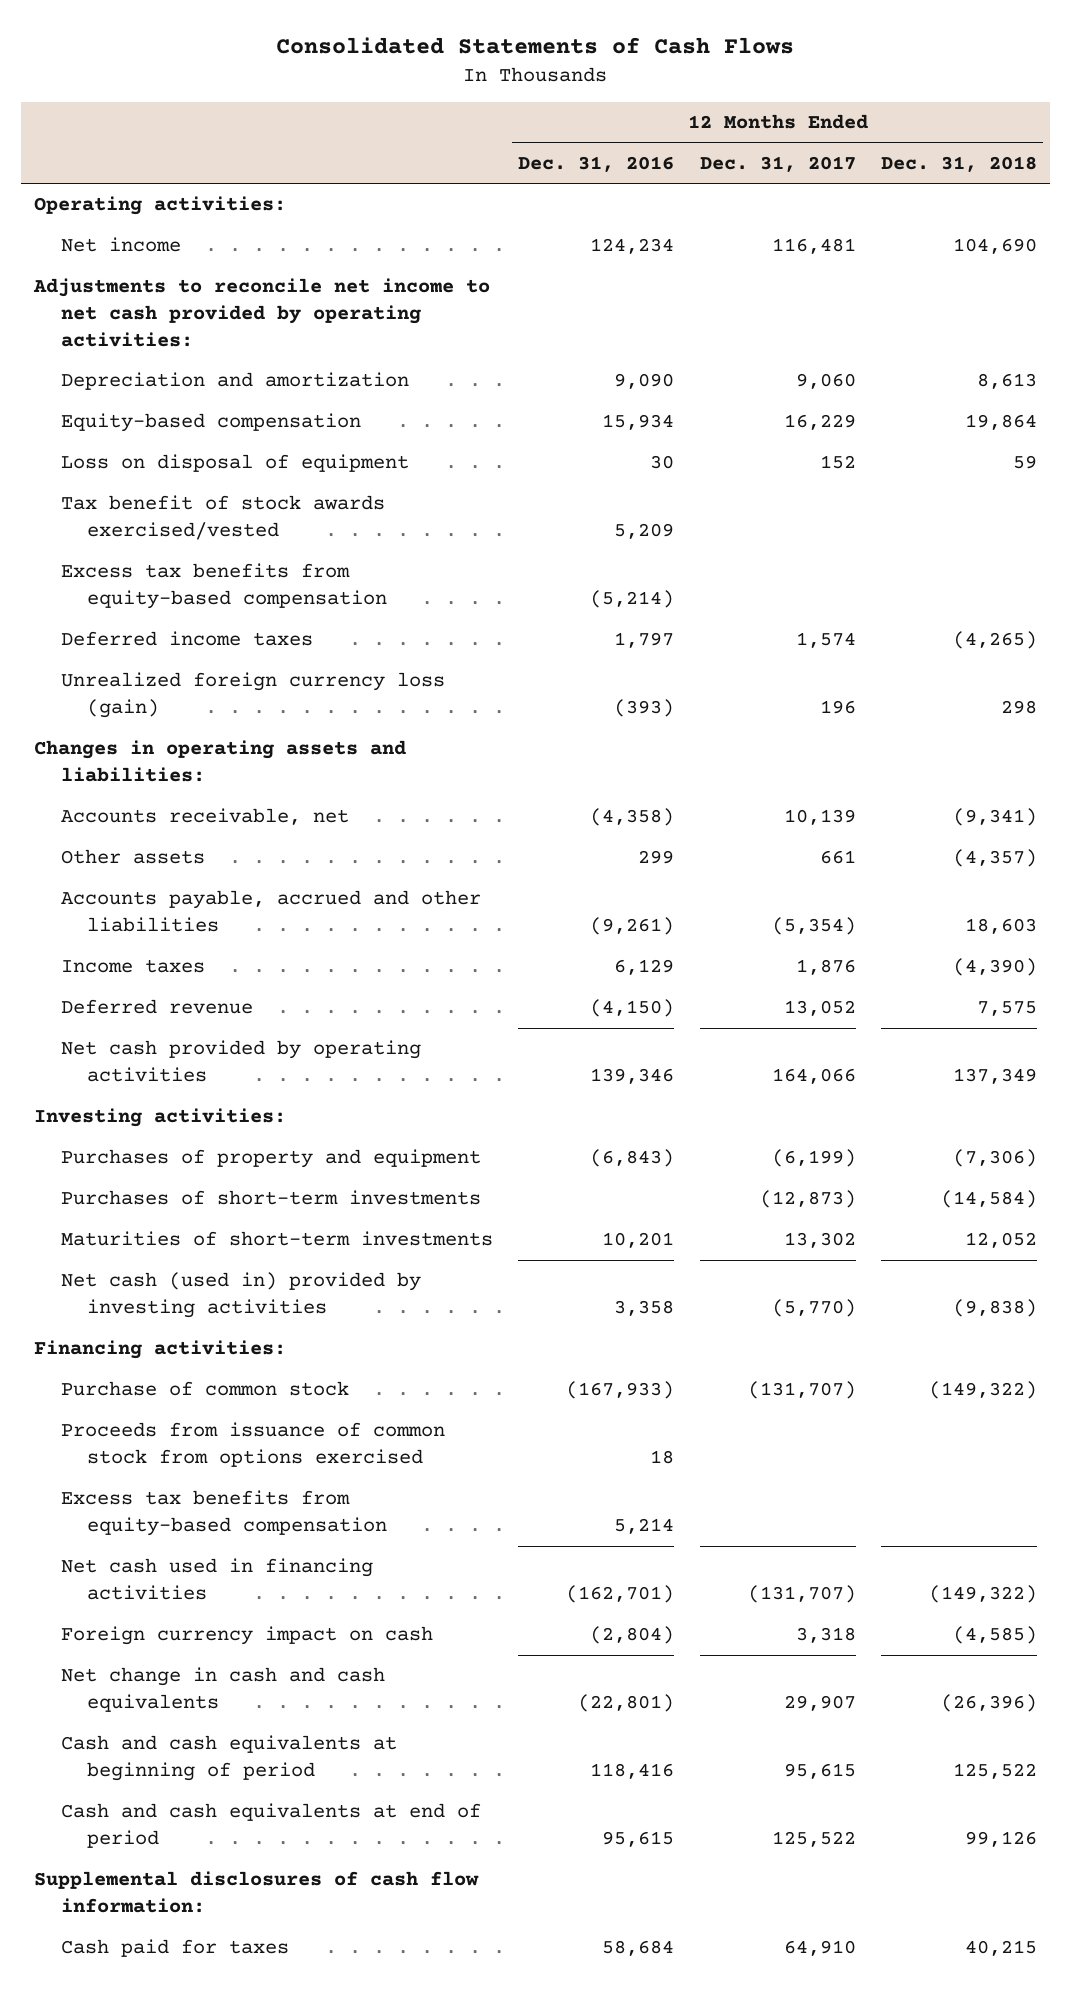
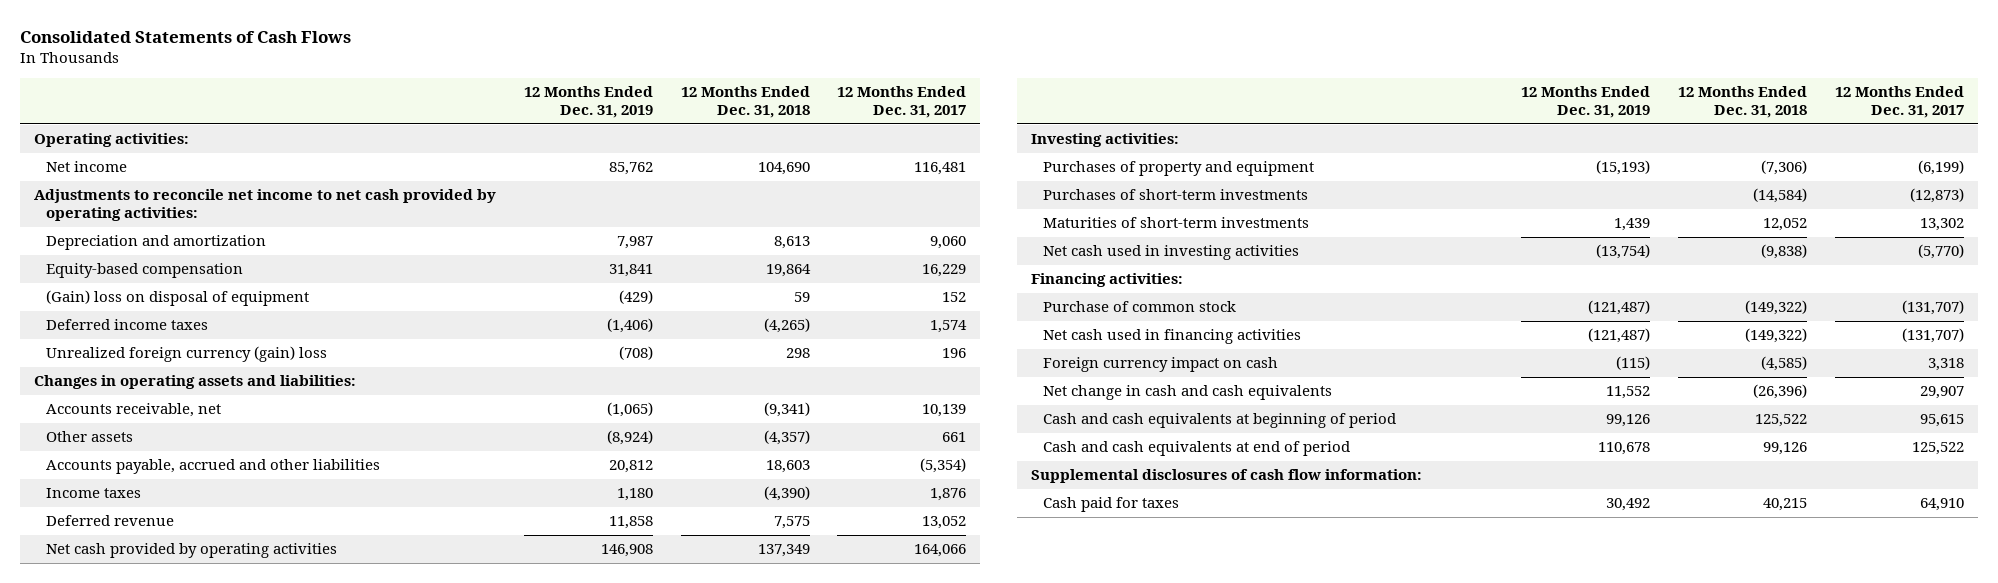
[518,155,675,172] Dec. 31, 2016 -> none
none -> [523,86,653,119] 12 Months Ended Dec. 31, 2019
[60,495,385,541] Tax benefit of stock awards exercised/vested -> none
[60,563,388,610] Excess tax benefits from equity-based compensation -> none
[60,454,409,473] Loss on disposal of equipment -> [46,290,310,307] (Gain) loss on disposal of equipment
[60,672,445,719] Unrealized foreign currency loss (gain) -> [46,346,328,363] Unrealized foreign currency (gain) loss
[60,1272,421,1319] Net cash (used in) provided by investing activities -> [1043,245,1300,261] Net cash used in investing activities
[60,1422,445,1468] Proceeds from issuance of common stock from options exercised -> none
[60,1490,388,1537] Excess tax benefits from equity-based compensation -> none

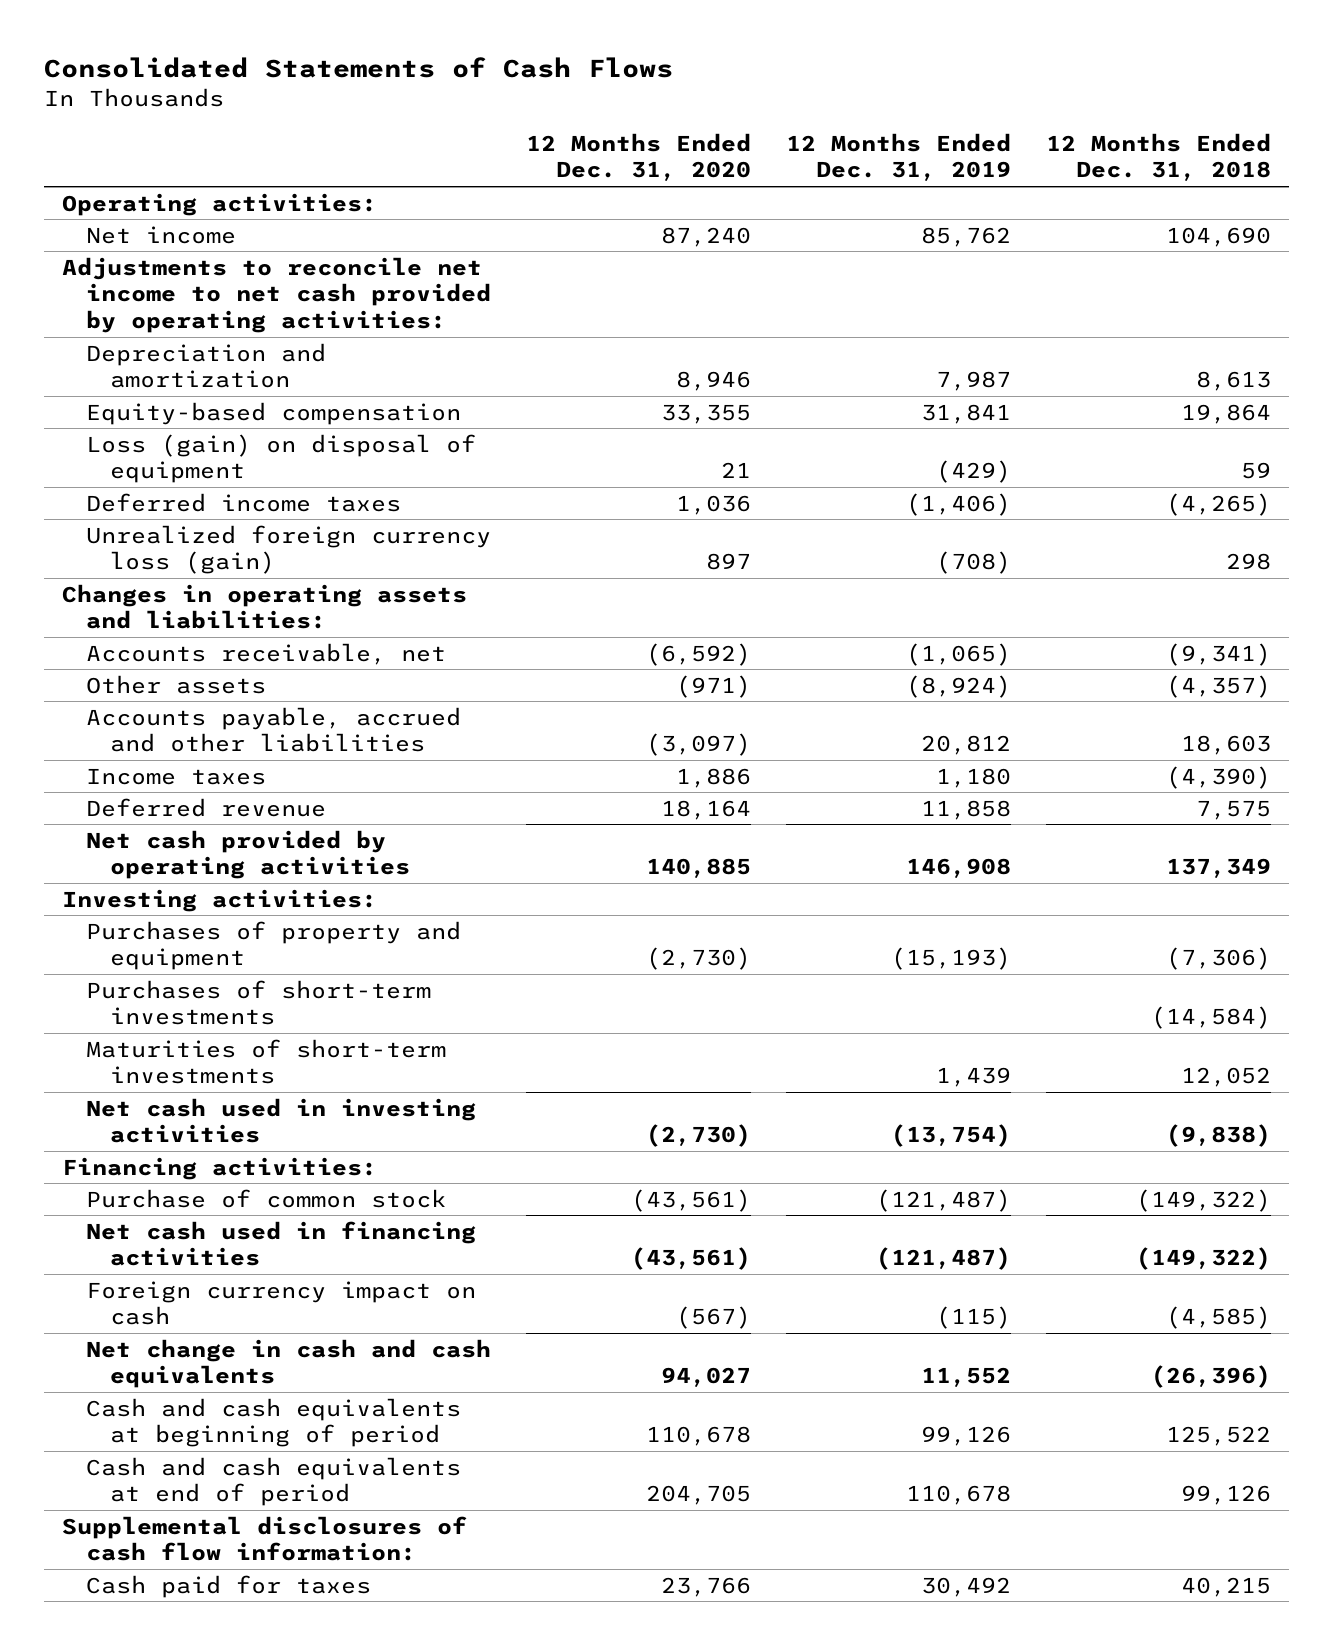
[837,86,967,119] 12 Months Ended Dec. 31, 2017 -> none
none -> [526,132,752,182] 12 Months Ended Dec. 31, 2020
[46,290,310,307] (Gain) loss on disposal of equipment -> [85,433,476,484] Loss (gain) on disposal of equipment
[46,346,328,363] Unrealized foreign currency (gain) loss -> [85,524,491,575] Unrealized foreign currency loss (gain)

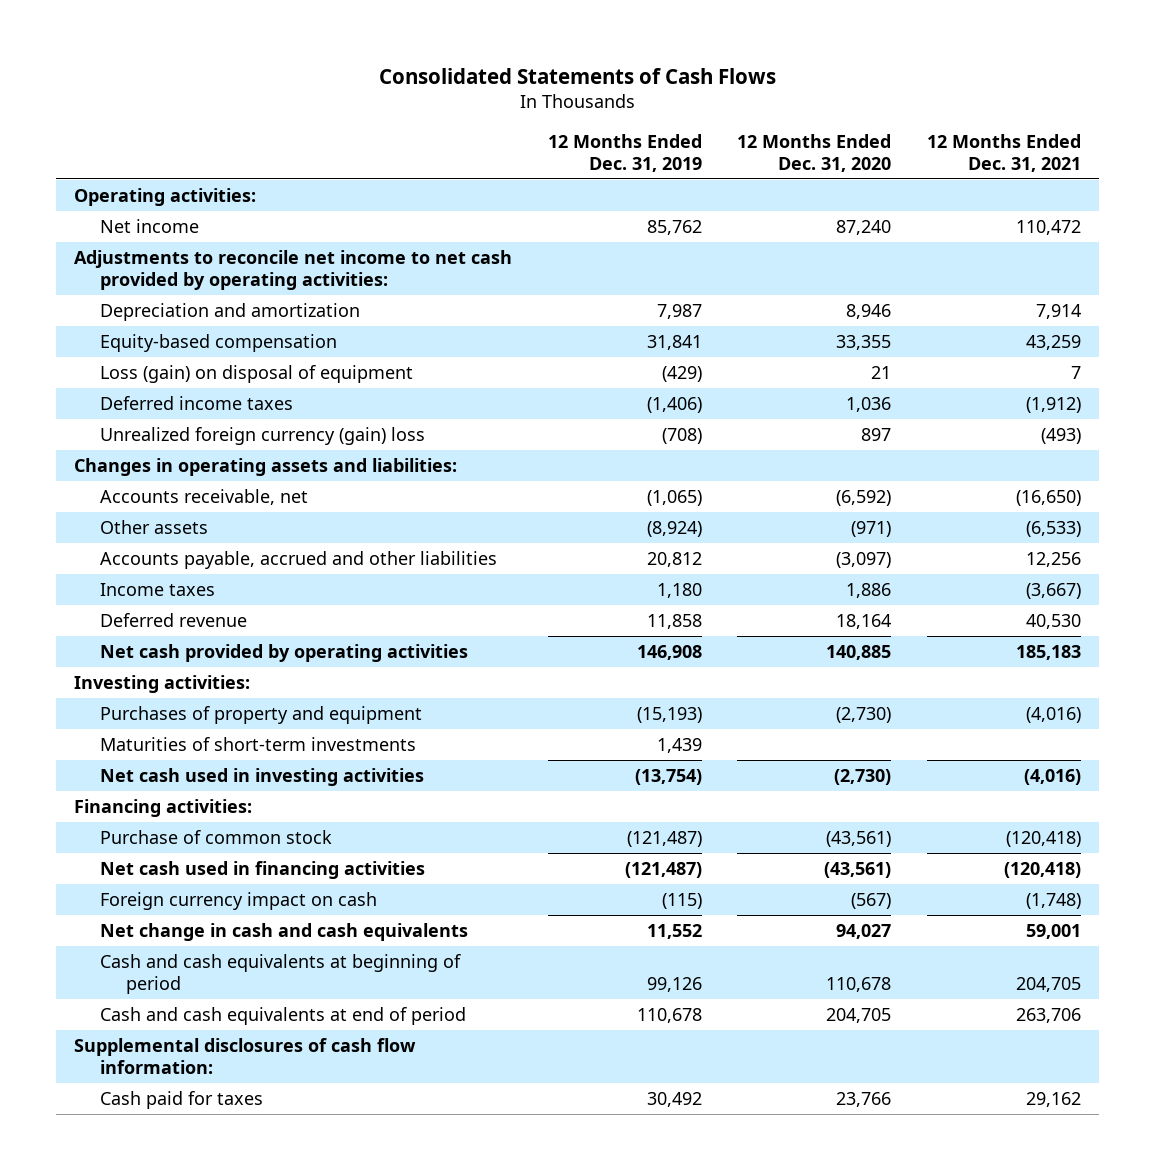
[1046,132,1272,182] 12 Months Ended Dec. 31, 2018 -> none
none -> [926,134,1081,172] 12 Months Ended Dec. 31, 2021
[85,524,491,575] Unrealized foreign currency loss (gain) -> [99,427,425,446] Unrealized foreign currency (gain) loss
[85,979,431,1026] Purchases of short-term investments -> none

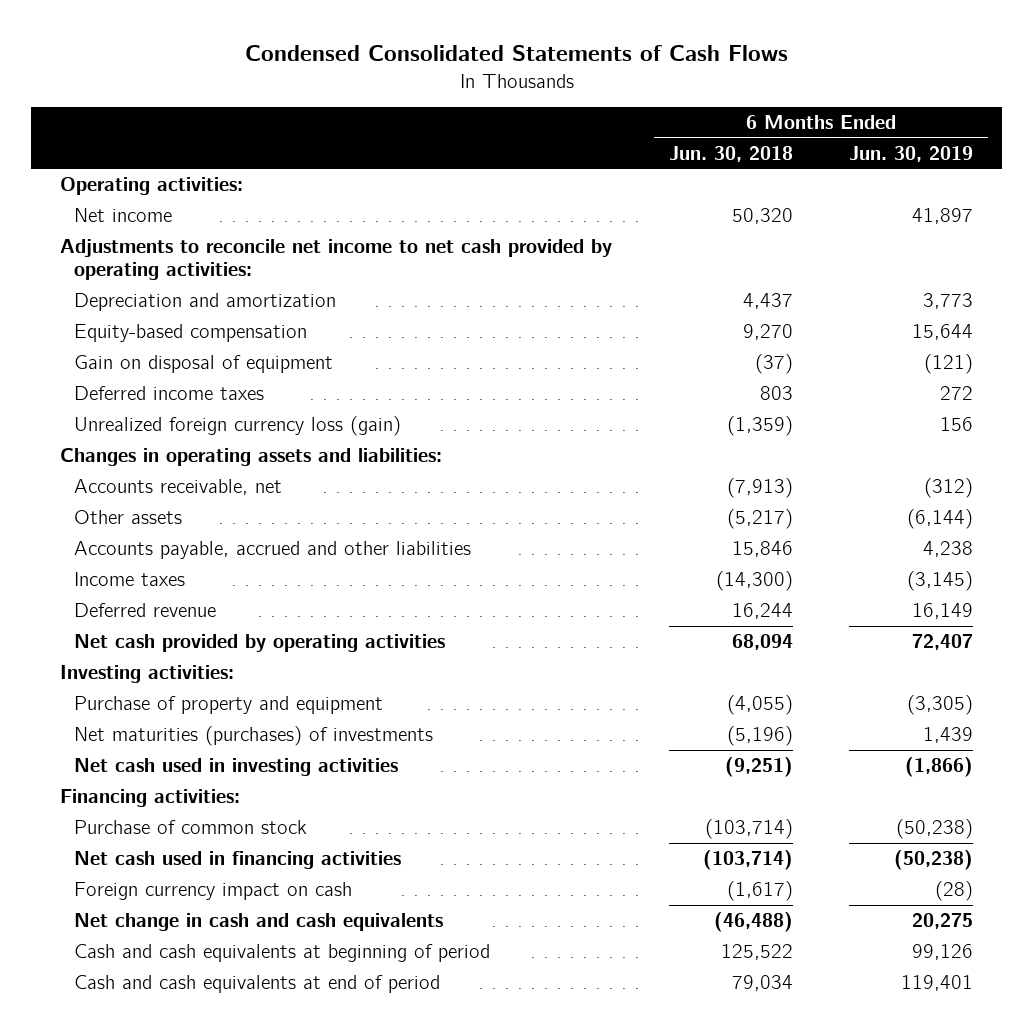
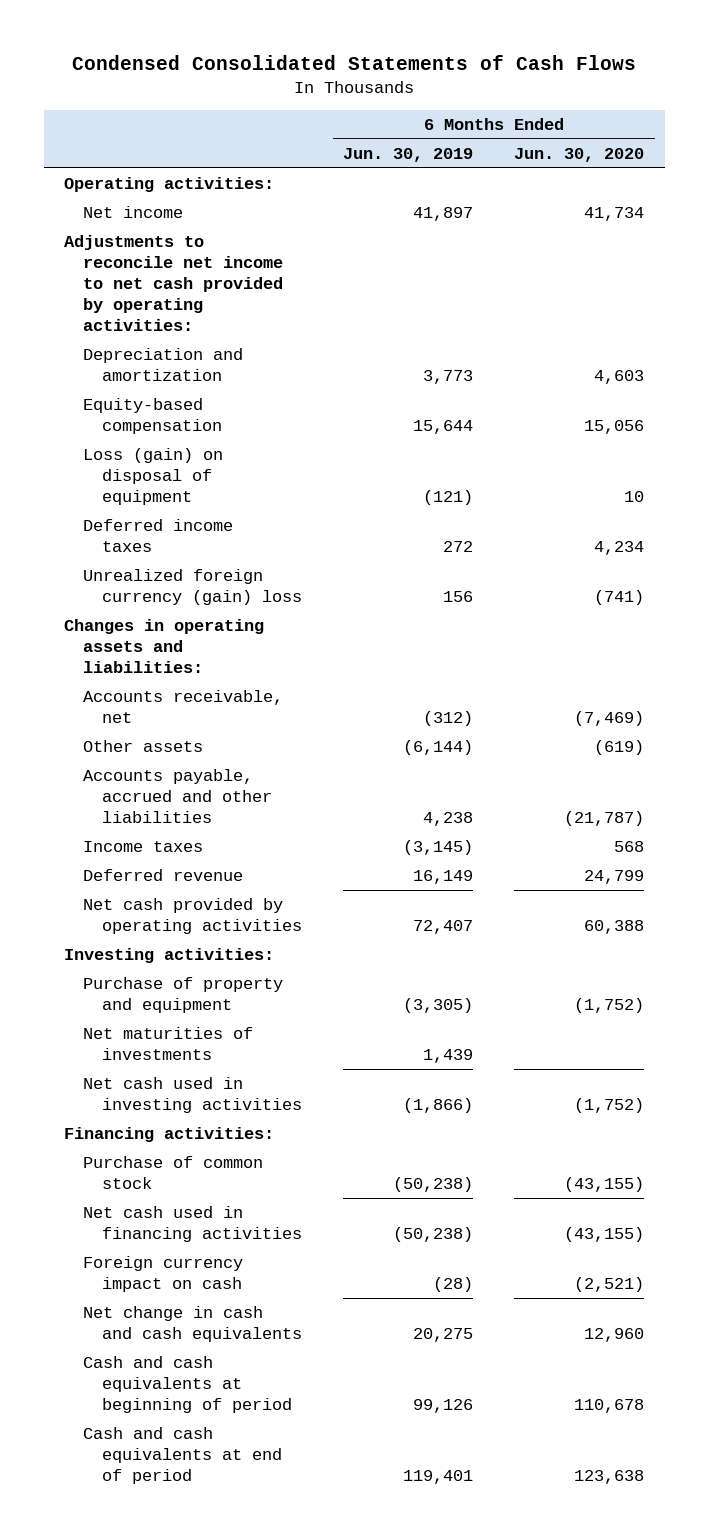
[668,145,793,162] Jun. 30, 2018 -> none
none -> [514,147,645,162] Jun. 30, 2020
[74,355,334,374] Gain on disposal of equipment -> [83,448,224,505] Loss (gain) on disposal of equipment
[74,416,402,437] Unrealized foreign currency loss (gain) -> [83,569,302,606] Unrealized foreign currency (gain) loss
[74,726,434,747] Net maturities (purchases) of investments -> [83,1027,254,1061] Net maturities of investments

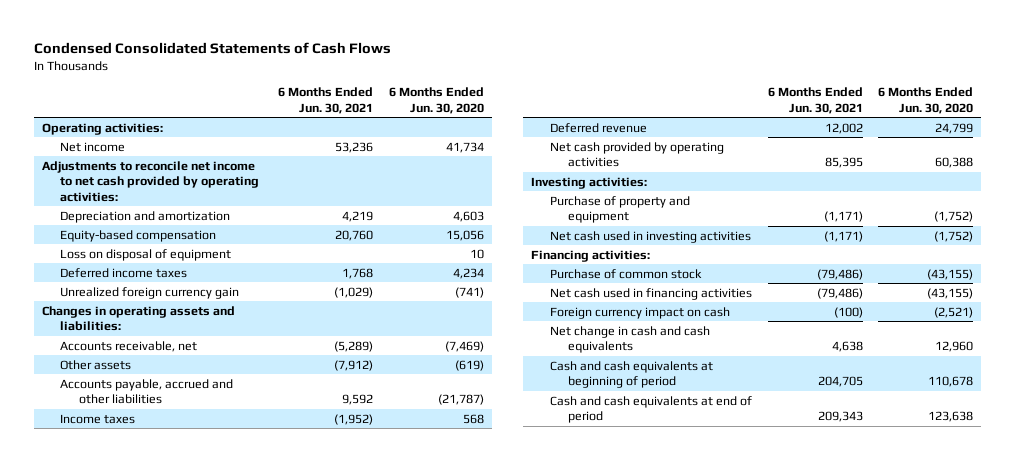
[343,147,474,162] Jun. 30, 2019 -> none
none -> [278,87,374,114] 6 Months Ended Jun. 30, 2021
[83,448,224,505] Loss (gain) on disposal of equipment -> [60,248,232,261] Loss on disposal of equipment
[83,569,302,606] Unrealized foreign currency (gain) loss -> [60,286,240,299] Unrealized foreign currency gain
[83,1027,254,1061] Net maturities of investments -> none

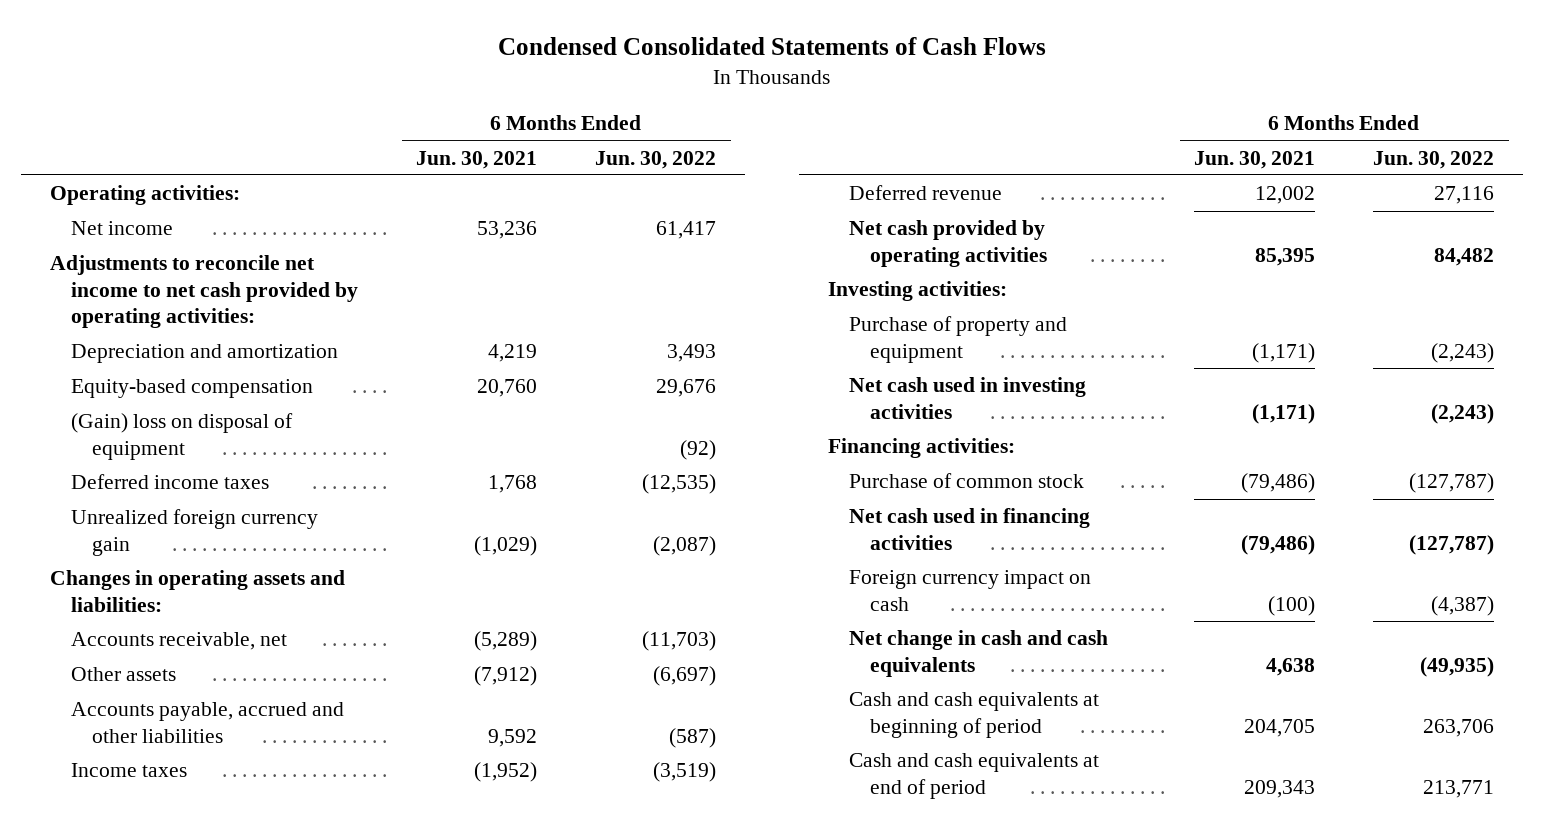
[388,87,484,114] 6 Months Ended Jun. 30, 2020 -> none
none -> [595,150,717,169] Jun. 30, 2022
[60,248,232,261] Loss on disposal of equipment -> [71,413,294,460] (Gain) loss on disposal of equipment

